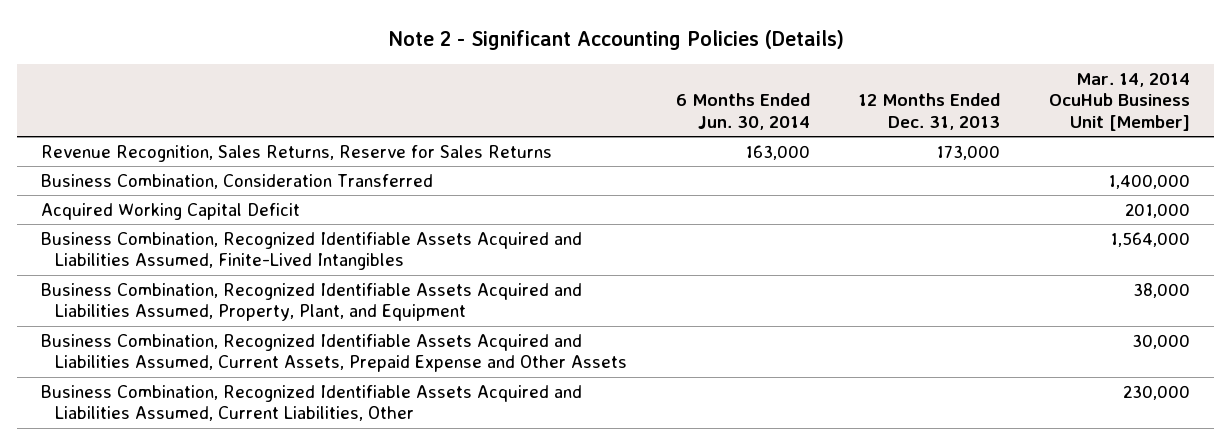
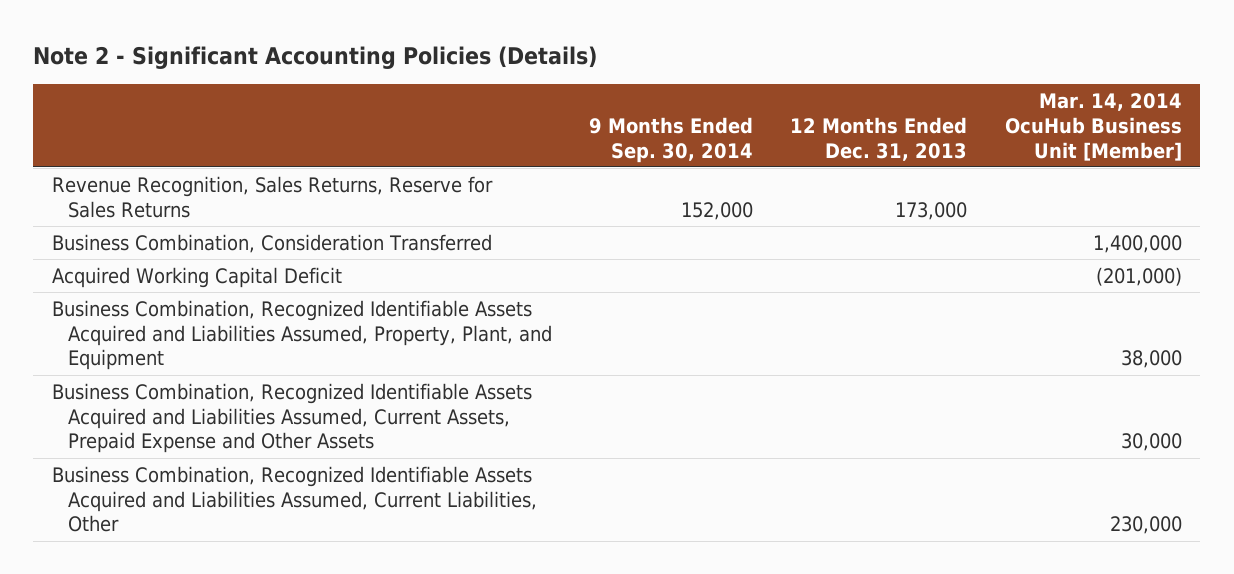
[675,93,810,130] 6 Months Ended Jun. 30, 2014 -> none
none -> [589,116,754,163] 9 Months Ended Sep. 30, 2014
[41,231,583,271] Business Combination, Recognized Identifiable Assets Acquired and Liabilities Assumed, Finite-Lived Intangibles -> none
[1124,202,1190,218] 201,000 -> [1095,266,1182,286] (201,000)

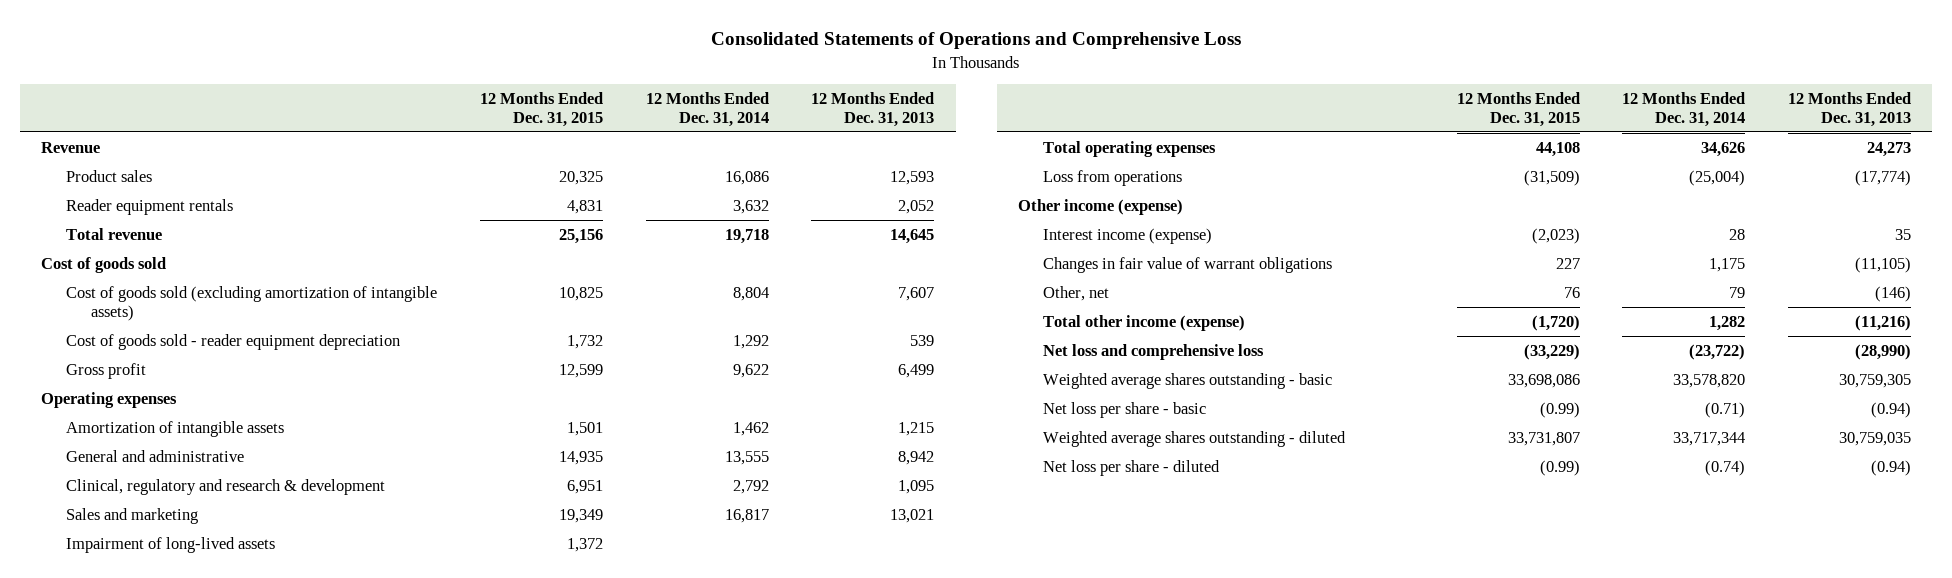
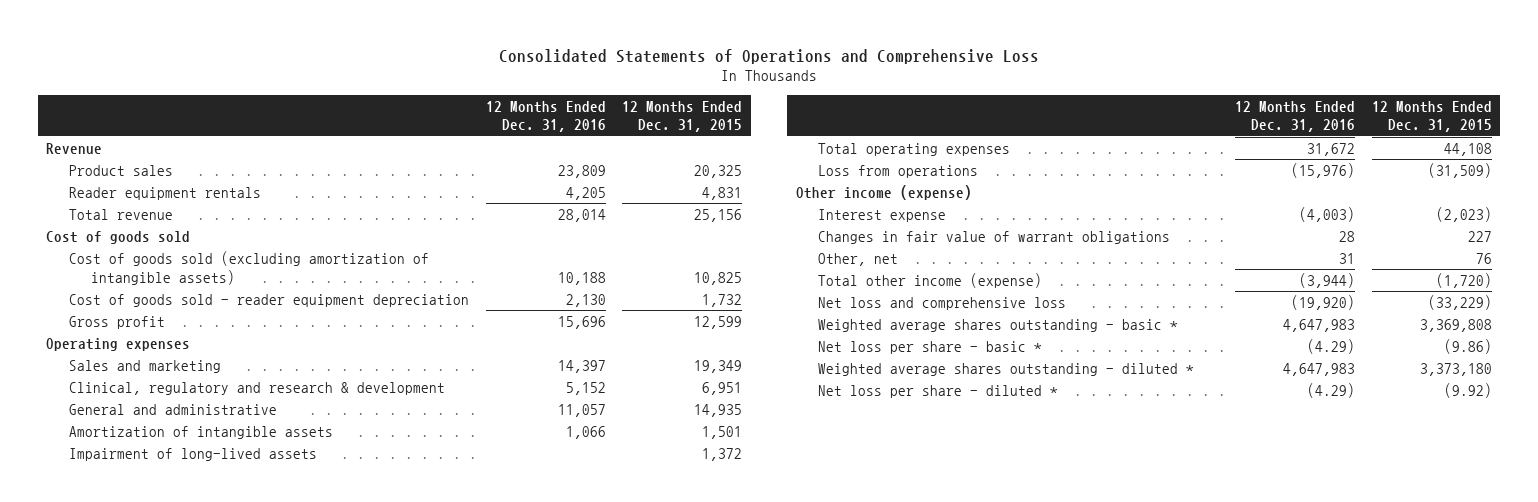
[645,91,769,128] 12 Months Ended Dec. 31, 2014 -> none
[811,91,935,128] 12 Months Ended Dec. 31, 2013 -> none
none -> [485,100,606,133] 12 Months Ended Dec. 31, 2016
[66,478,386,495] Clinical, regulatory and research & development -> [68,381,445,395] Clinical, regulatory and research & development
[66,449,245,462] General and administrative -> [68,403,277,415] General and administrative
[66,420,285,437] Amortization of intangible assets -> [68,425,333,439] Amortization of intangible assets
[1043,227,1213,244] Interest income (expense) -> [818,208,947,222] Interest expense
[1043,372,1333,389] Weighted average shares outstanding - basic -> [818,318,1179,332] Weighted average shares outstanding - basic *
[1507,373,1580,388] 33,698,086 -> [1419,318,1492,332] 3,369,808
[1043,401,1207,418] Net loss per share - basic -> [818,340,1043,354] Net loss per share - basic *
[1539,401,1580,418] (0.99) -> [1443,338,1492,354] (9.86)
[1043,430,1347,447] Weighted average shares outstanding - diluted -> [818,362,1195,376] Weighted average shares outstanding - diluted *
[1507,431,1580,446] 33,731,807 -> [1419,362,1492,376] 3,373,180
[1043,459,1221,476] Net loss per share - diluted -> [818,384,1059,398] Net loss per share - diluted *
[1539,459,1580,476] (0.99) -> [1443,382,1492,398] (9.92)

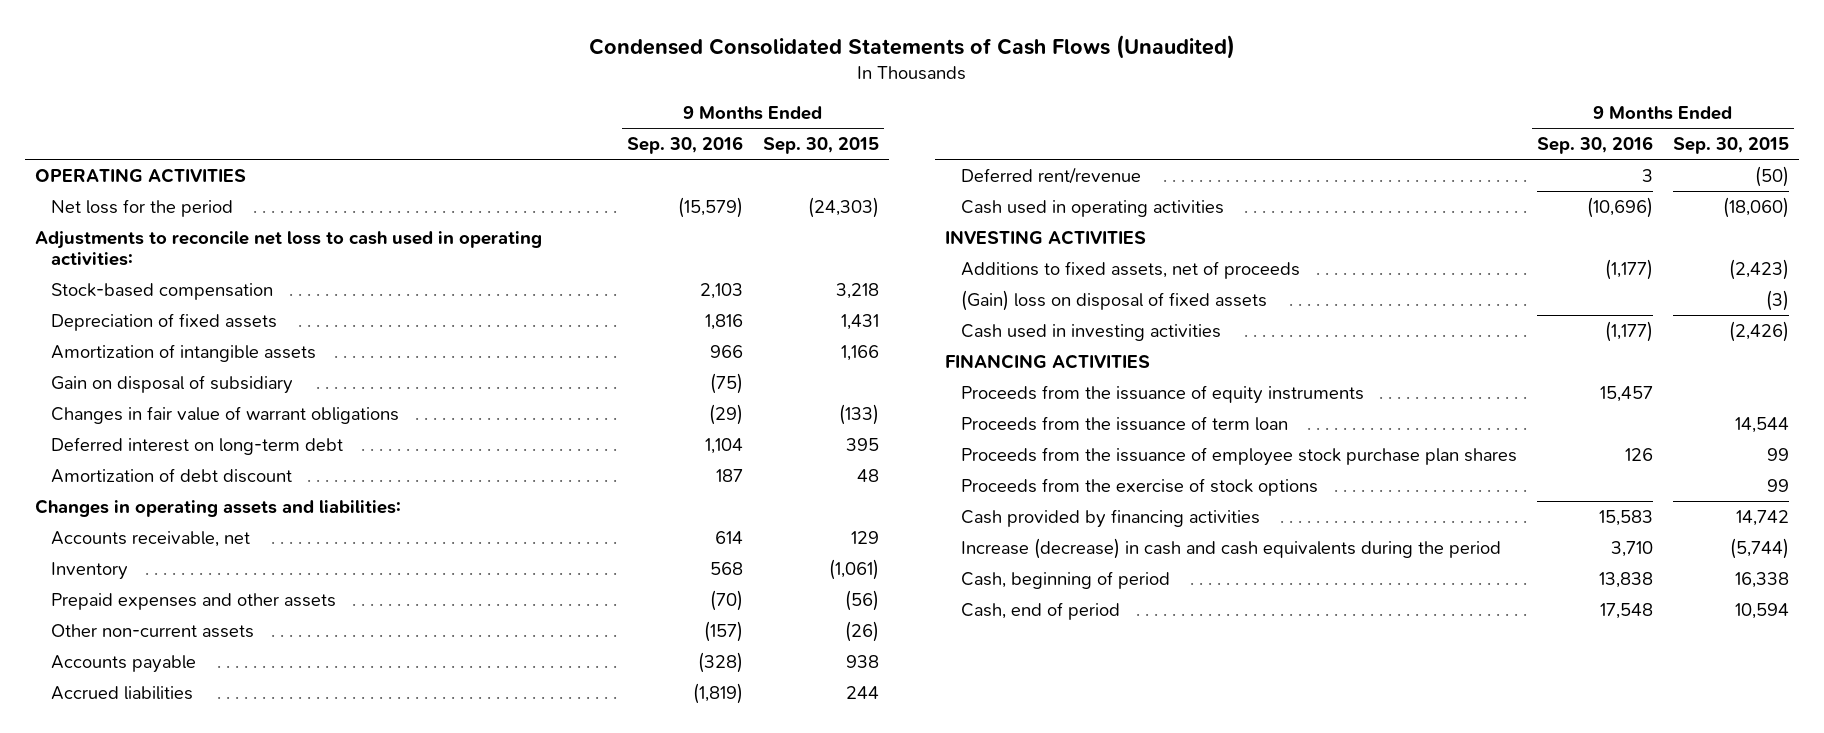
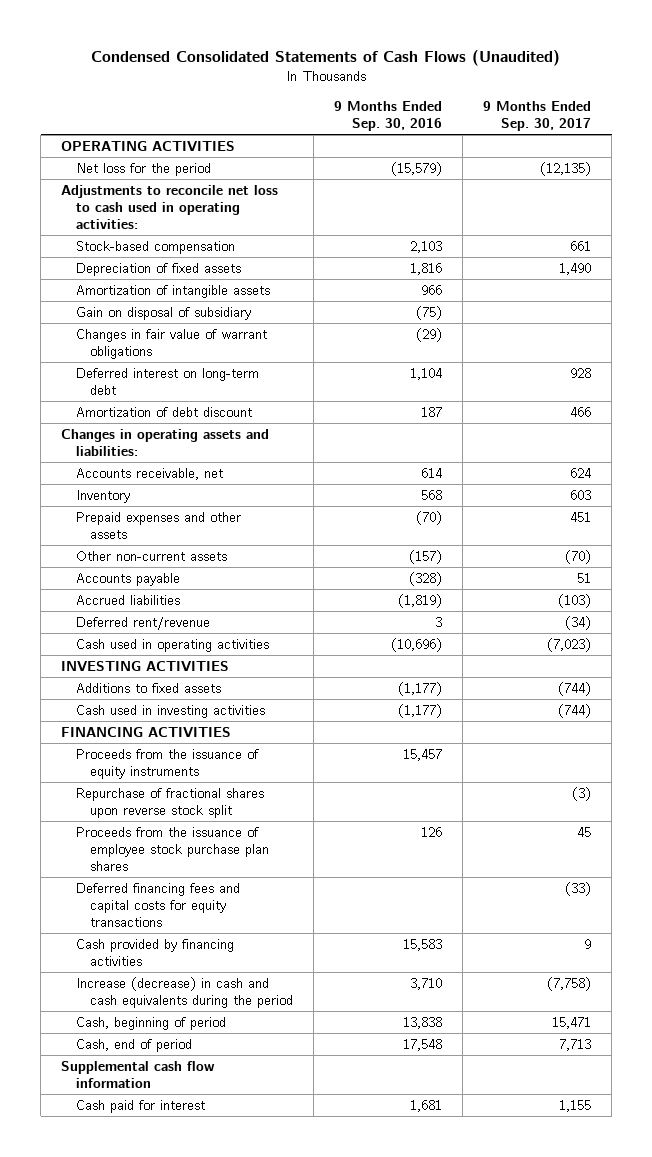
[762,136,879,154] Sep. 30, 2015 -> none
none -> [483,101,592,132] 9 Months Ended Sep. 30, 2017
[960,289,1267,311] (Gain) loss on disposal of fixed assets -> none
[960,260,1300,279] Additions to fixed assets, net of proceeds -> [75,682,221,693] Additions to fixed assets
[960,415,1288,431] Proceeds from the issuance of term loan -> none
none -> [75,787,264,818] Repurchase of fractional shares upon reverse stock split
[960,477,1318,496] Proceeds from the exercise of stock options -> none
none -> [75,882,240,927] Deferred financing fees and capital costs for equity transactions
none -> [61,1060,216,1088] Supplemental cash flow information
none -> [75,1099,205,1113] Cash paid for interest

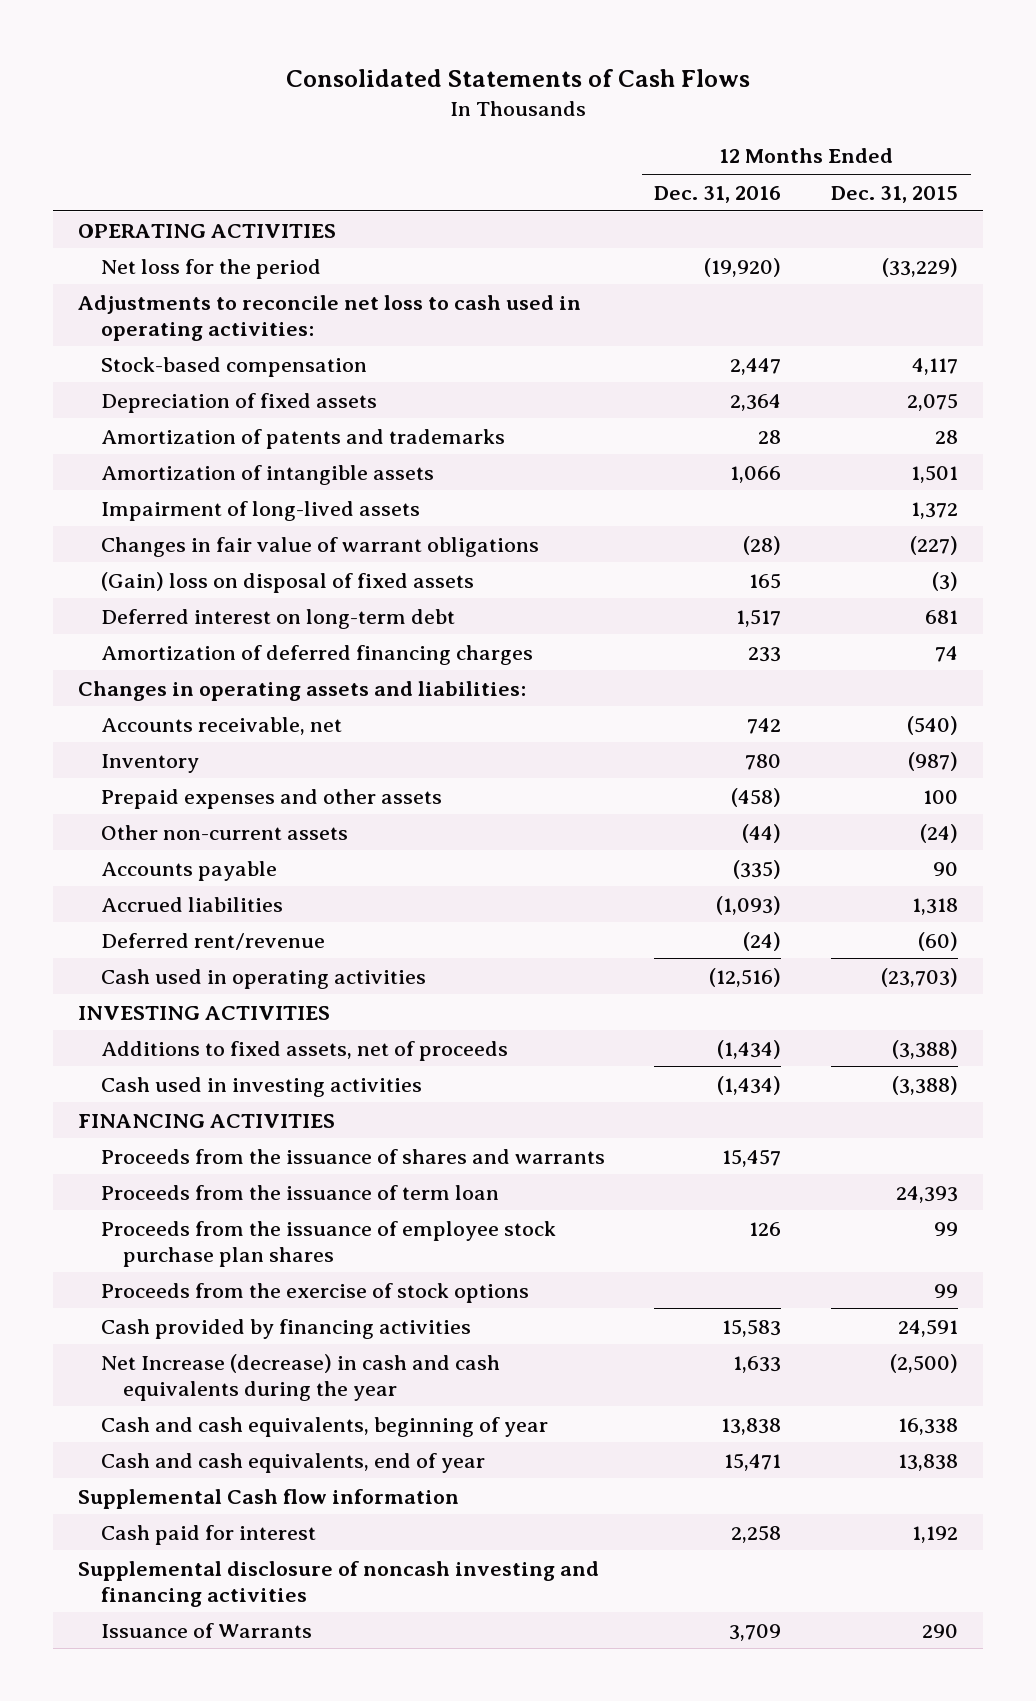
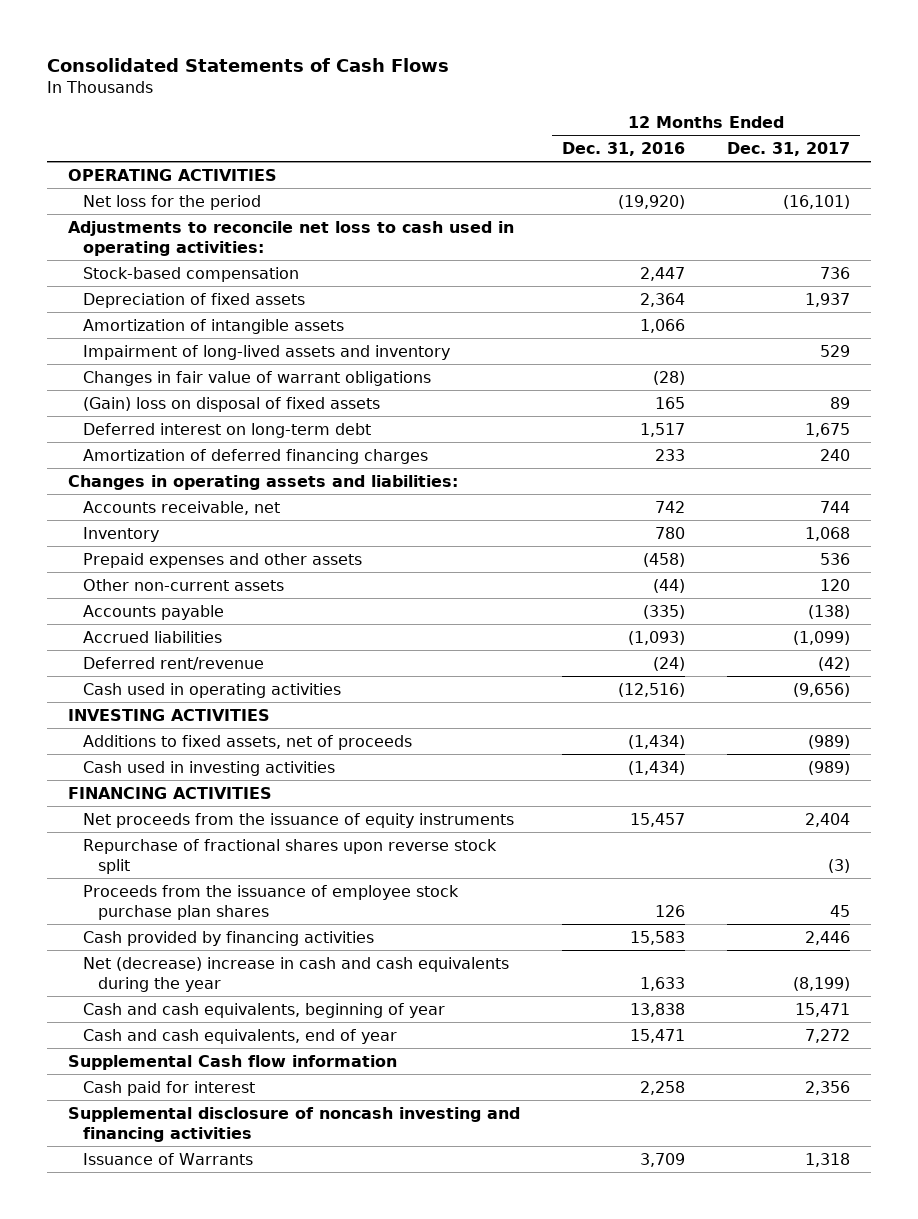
[831,185,959,203] Dec. 31, 2015 -> none
none -> [726,141,850,156] Dec. 31, 2017
[100,428,505,449] Amortization of patents and trademarks -> none
[100,500,420,521] Impairment of long-lived assets -> [83,344,451,360] Impairment of long-lived assets and inventory
[100,1184,499,1200] Proceeds from the issuance of term loan -> none
[100,1148,605,1164] Proceeds from the issuance of shares and warrants -> [83,812,515,828] Net proceeds from the issuance of equity instruments
none -> [83,838,498,874] Repurchase of fractional shares upon reverse stock split
[100,1282,529,1303] Proceeds from the exercise of stock options -> none
[100,1353,500,1401] Net Increase (decrease) in cash and cash equivalents during the year -> [83,956,510,992] Net (decrease) increase in cash and cash equivalents during the year

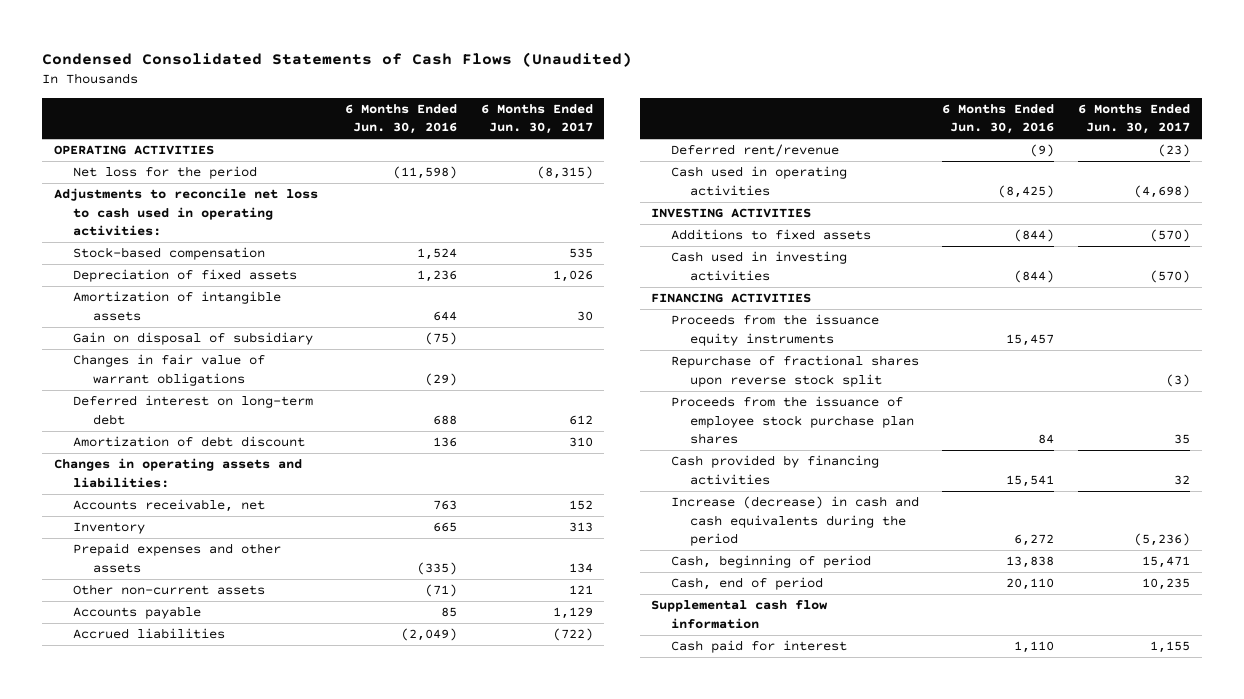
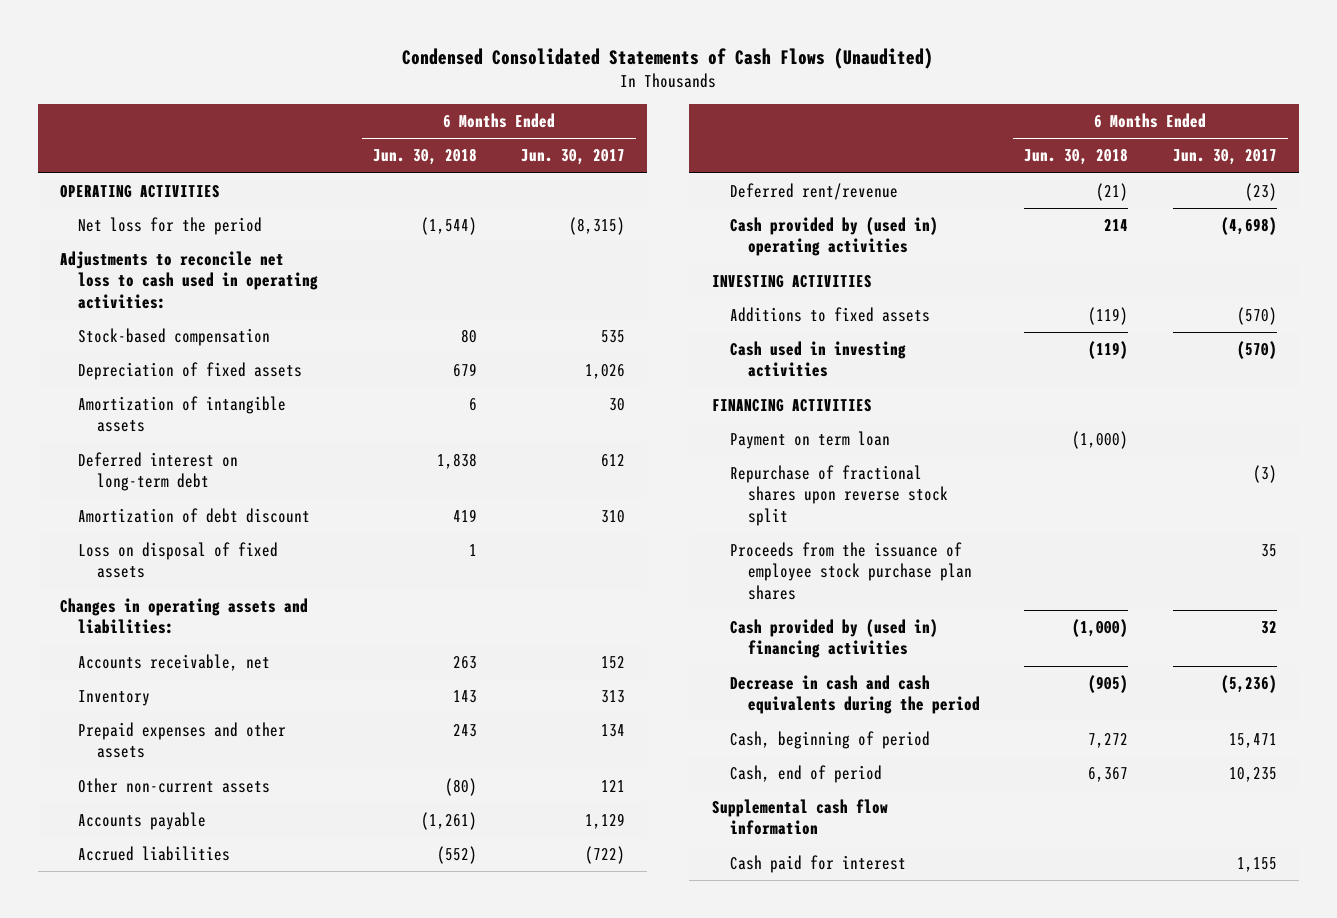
[345,103,458,135] 6 Months Ended Jun. 30, 2016 -> none
none -> [372,148,477,166] Jun. 30, 2018
[73,332,314,346] Gain on disposal of subsidiary -> none
[73,354,266,386] Changes in fair value of warrant obligations -> none
none -> [78,542,279,579] Loss on disposal of fixed assets
[670,166,847,196] Cash used in operating activities -> [729,217,938,257] Cash provided by (used in) operating activities
[670,314,879,346] Proceeds from the issuance equity instruments -> none
none -> [729,431,890,450] Payment on term loan
[670,455,879,485] Cash provided by financing activities -> [729,619,938,659] Cash provided by (used in) financing activities
[670,496,919,546] Increase (decrease) in cash and cash equivalents during the period -> [729,675,981,715] Decrease in cash and cash equivalents during the period

